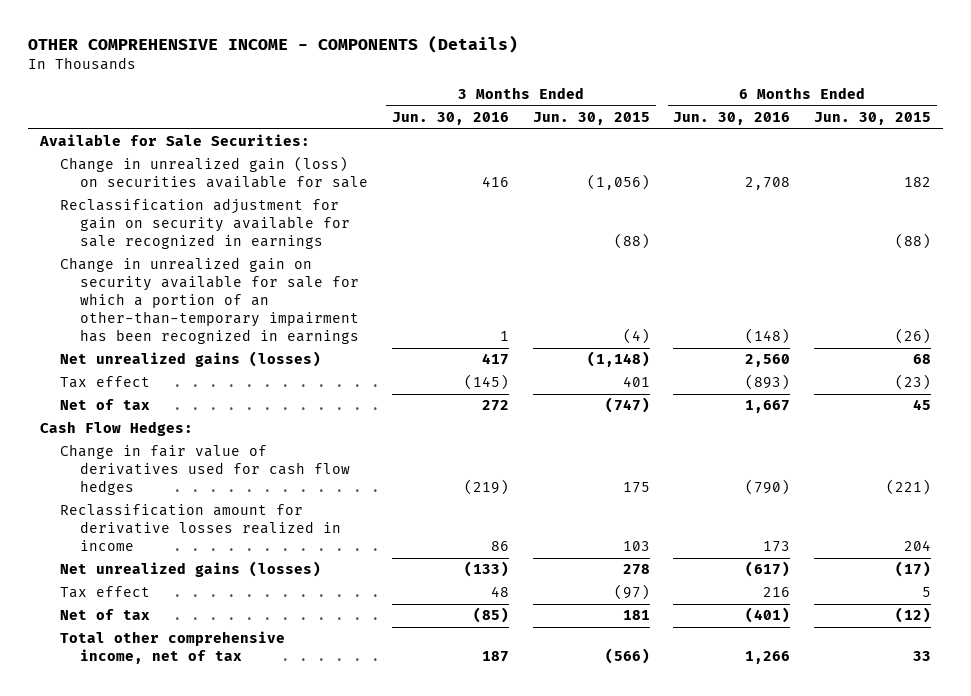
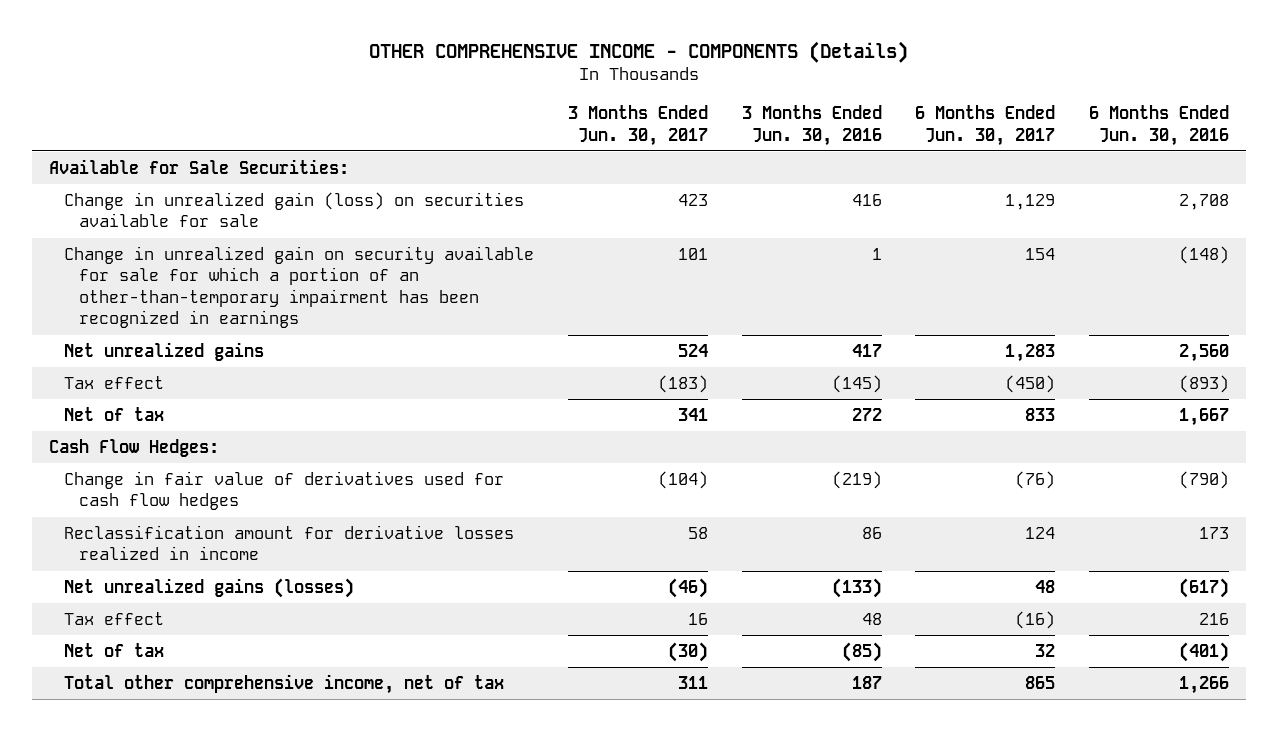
[532,112,650,126] Jun. 30, 2015 -> none
[814,112,932,126] Jun. 30, 2015 -> none
none -> [567,105,708,146] 3 Months Ended Jun. 30, 2017
none -> [915,105,1056,146] 6 Months Ended Jun. 30, 2017
[60,198,351,250] Reclassification adjustment for gain on security available for sale recognized in earnings -> none
[60,351,322,368] Net unrealized gains (losses) -> [64,341,265,361] Net unrealized gains

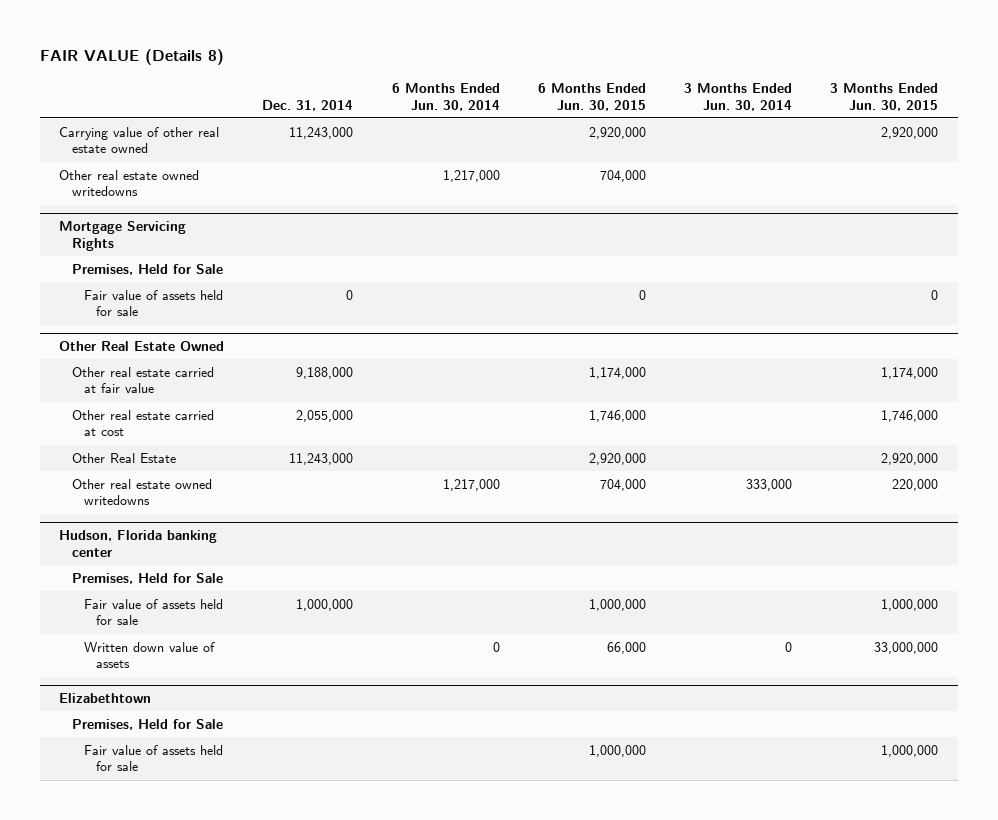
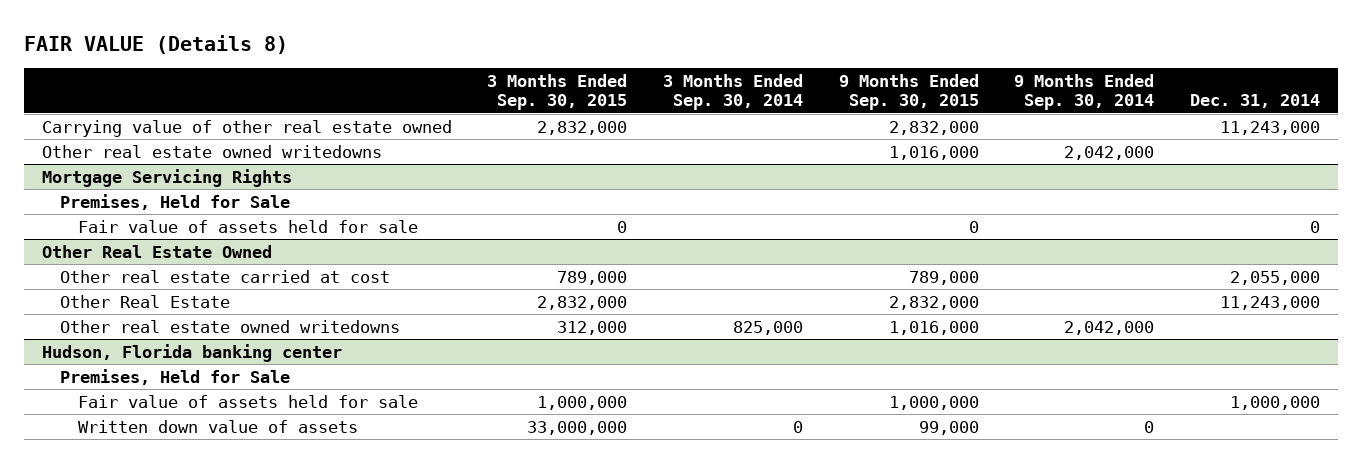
[391,83,500,111] 6 Months Ended Jun. 30, 2014 -> none
[537,83,646,111] 6 Months Ended Jun. 30, 2015 -> none
[684,83,793,111] 3 Months Ended Jun. 30, 2014 -> none
[830,83,939,111] 3 Months Ended Jun. 30, 2015 -> none
none -> [487,73,628,111] 3 Months Ended Sep. 30, 2015
none -> [663,73,804,111] 3 Months Ended Sep. 30, 2014
none -> [838,73,979,111] 9 Months Ended Sep. 30, 2015
none -> [1014,73,1155,111] 9 Months Ended Sep. 30, 2014
[71,366,214,394] Other real estate carried at fair value -> none
[59,693,152,704] Elizabethtown -> none
[71,718,223,730] Premises, Held for Sale -> none
[84,744,224,772] Fair value of assets held for sale -> none

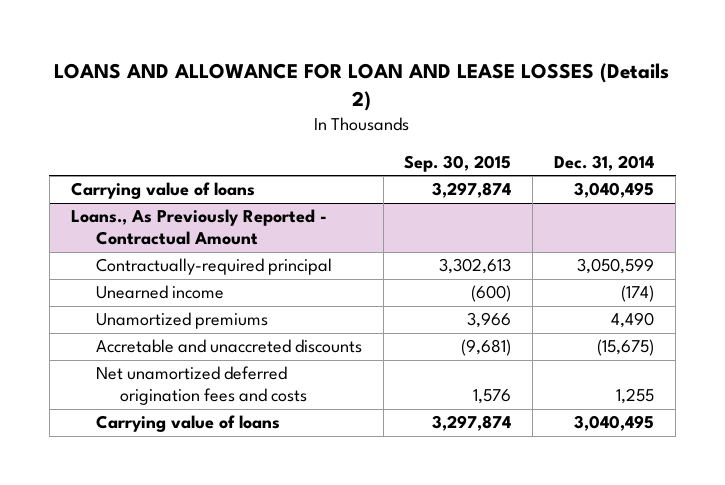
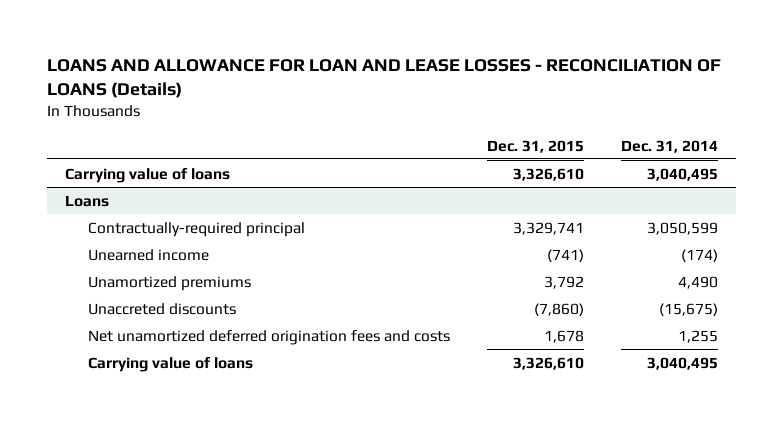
[54,62,670,111] LOANS AND ALLOWANCE FOR LOAN AND LEASE LOSSES (Details 2) -> [47,59,722,99] LOANS AND ALLOWANCE FOR LOAN AND LEASE LOSSES - RECONCILIATION OF LOANS (Details)
[404,154,512,172] Sep. 30, 2015 -> none
none -> [487,139,585,153] Dec. 31, 2015
[70,209,327,246] Loans., As Previously Reported - Contractual Amount -> none
none -> [65,194,110,207] Loans
[95,339,362,354] Accretable and unaccreted discounts -> [88,302,237,315] Unaccreted discounts

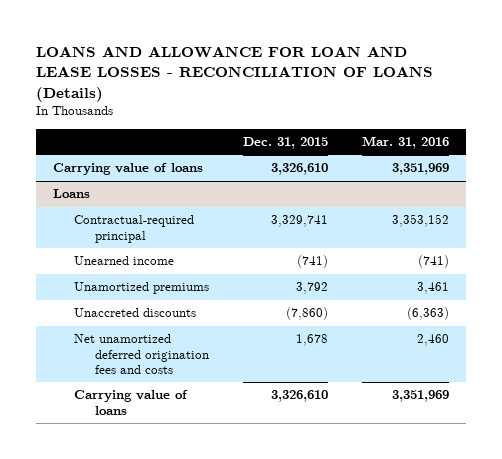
[620,139,718,153] Dec. 31, 2014 -> none
none -> [361,135,449,149] Mar. 31, 2016
[88,221,306,237] Contractually-required principal -> [73,215,194,243] Contractual-required principal

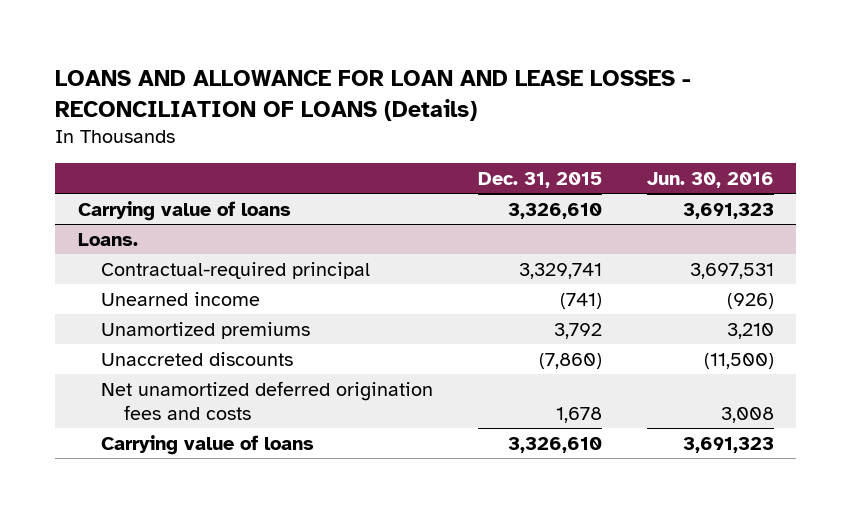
[361,135,449,149] Mar. 31, 2016 -> none
none -> [646,171,774,188] Jun. 30, 2016
[53,189,91,199] Loans -> [77,232,138,246] Loans.

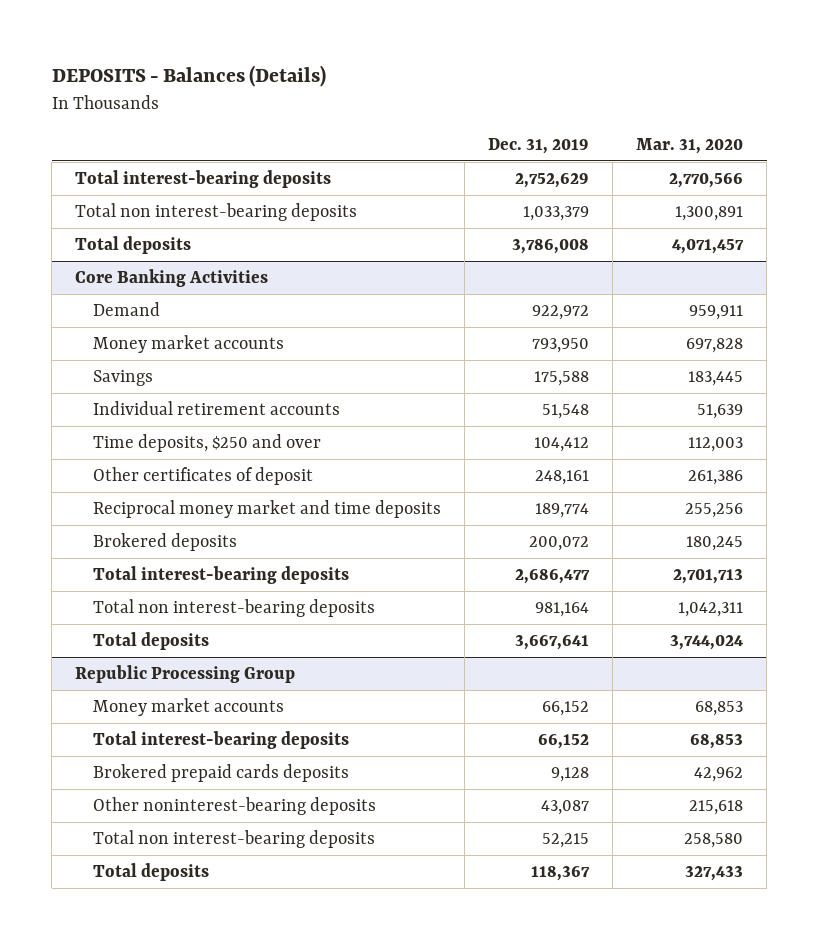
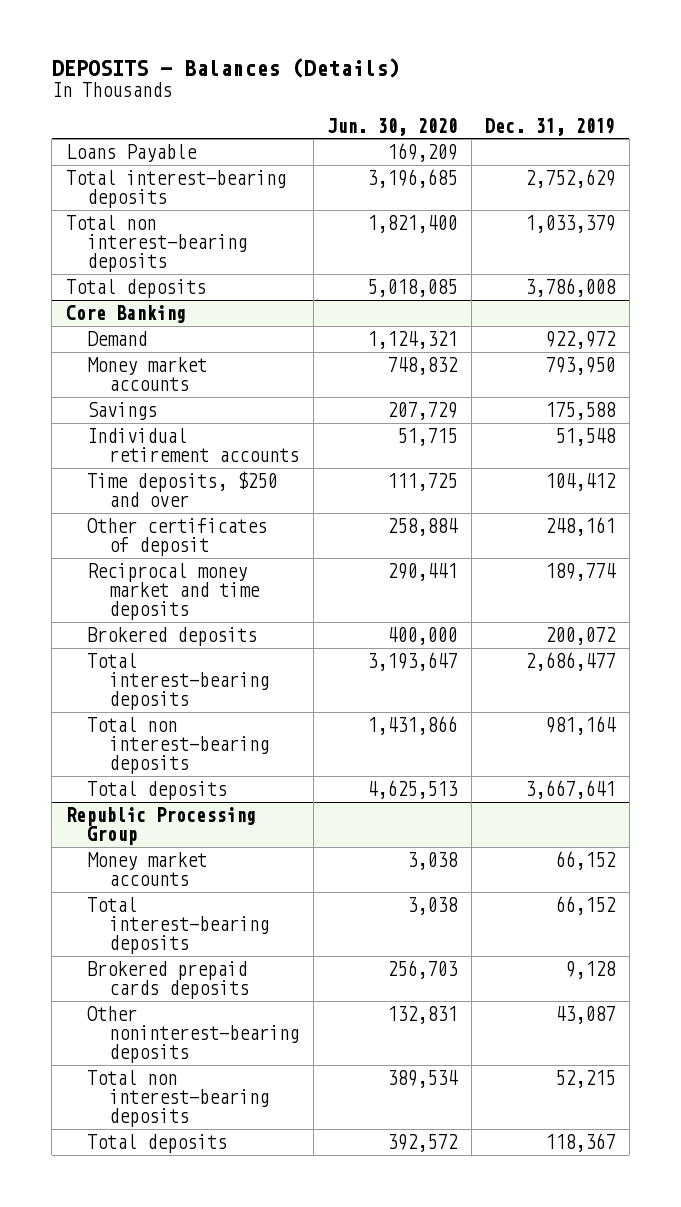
[636,138,744,155] Mar. 31, 2020 -> none
none -> [327,117,458,136] Jun. 30, 2020
none -> [65,144,197,163] Loans Payable
[75,268,269,287] Core Banking Activities -> [65,305,186,324] Core Banking

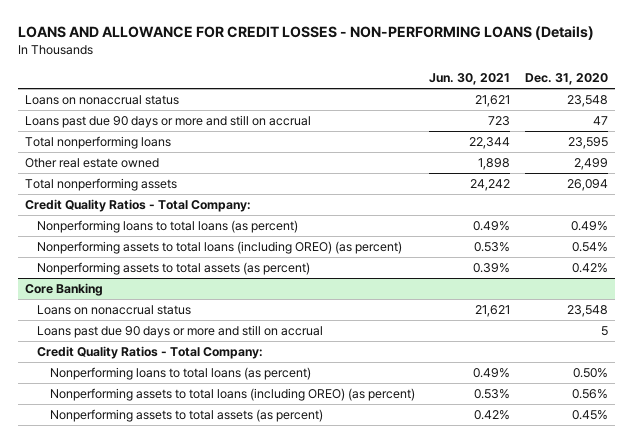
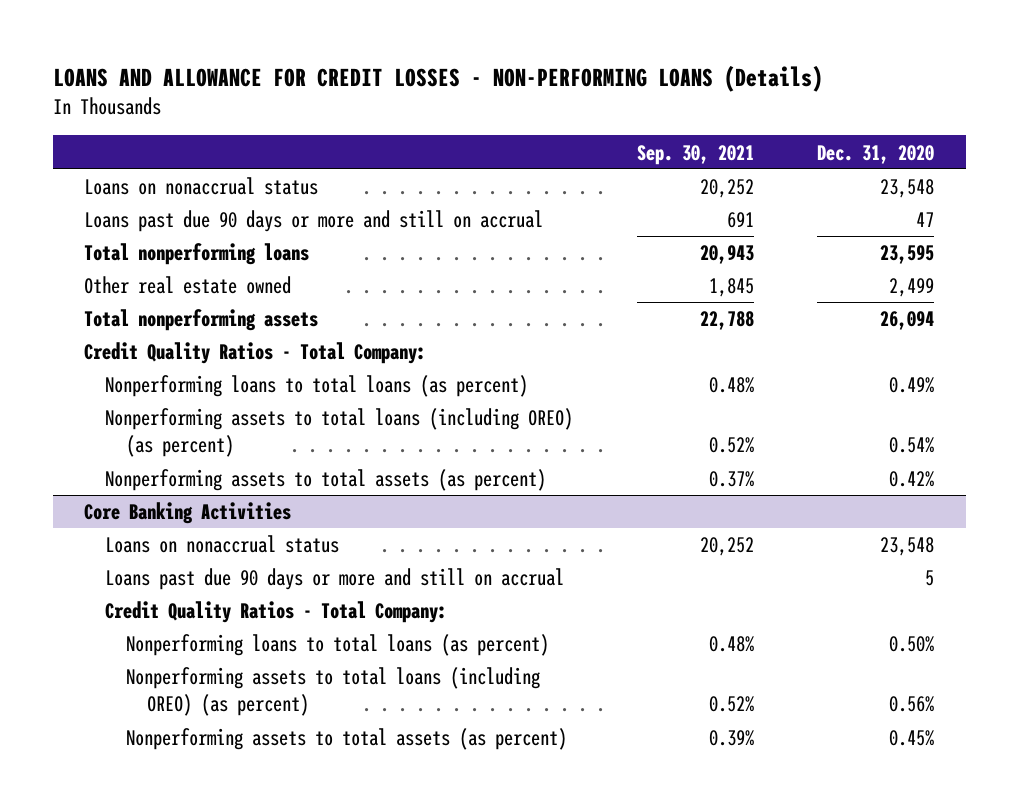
[429,73,511,86] Jun. 30, 2021 -> none
none -> [636,144,754,165] Sep. 30, 2021
[24,283,103,297] Core Banking -> [84,502,292,525] Core Banking Activities

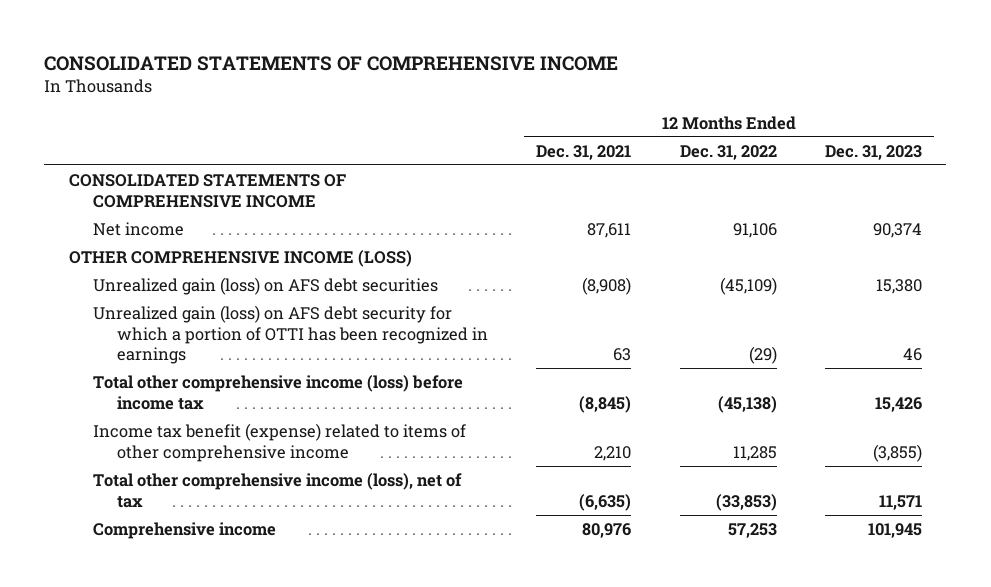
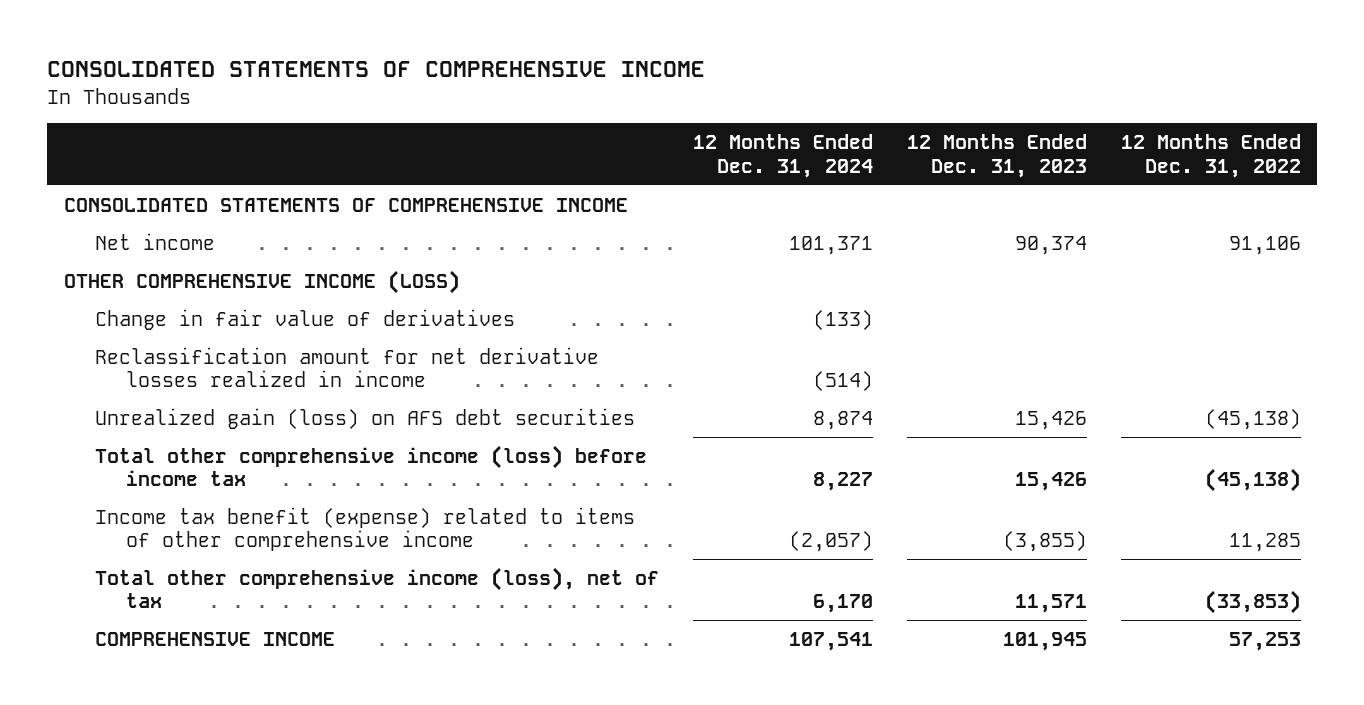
[536,144,632,160] Dec. 31, 2021 -> none
none -> [692,133,873,178] 12 Months Ended Dec. 31, 2024
[92,304,489,365] Unrealized gain (loss) on AFS debt security for which a portion of OTTI has been recognized in earnings -> none
none -> [94,308,515,330] Change in fair value of derivatives
none -> [94,346,599,388] Reclassification amount for net derivative losses realized in income
[719,276,777,295] (45,109) -> [1204,408,1301,430] (45,138)
[876,278,923,294] 15,380 -> [1014,410,1087,430] 15,426
[92,521,276,539] Comprehensive income -> [94,631,335,646] COMPREHENSIVE INCOME

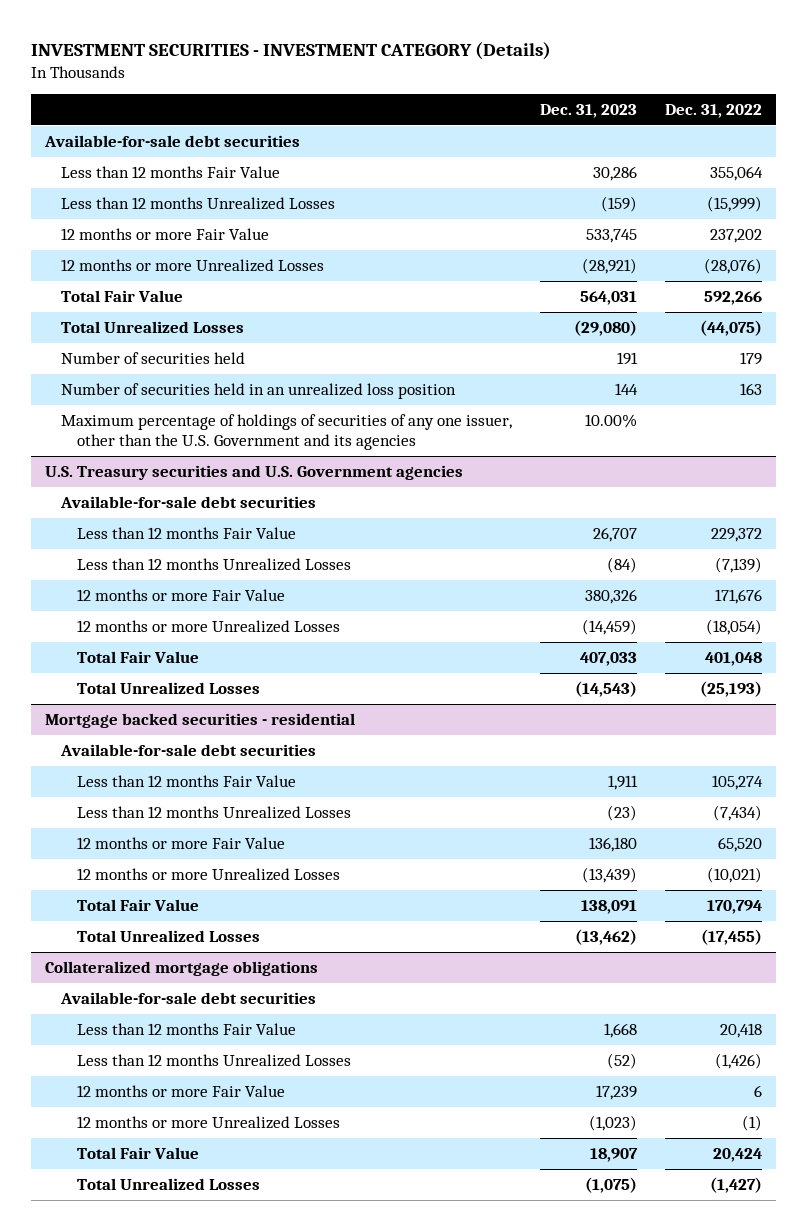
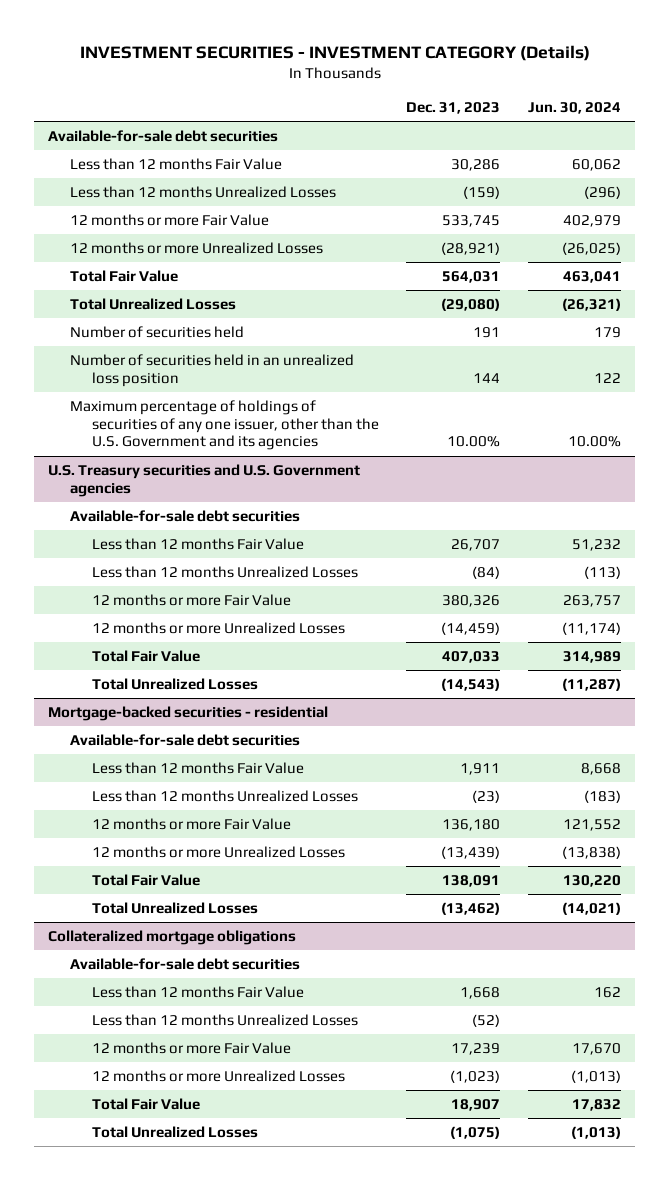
[664,103,762,118] Dec. 31, 2022 -> none
none -> [528,101,622,114] Jun. 30, 2024
[44,712,355,728] Mortgage backed securities - residential -> [47,705,328,721] Mortgage-backed securities - residential

